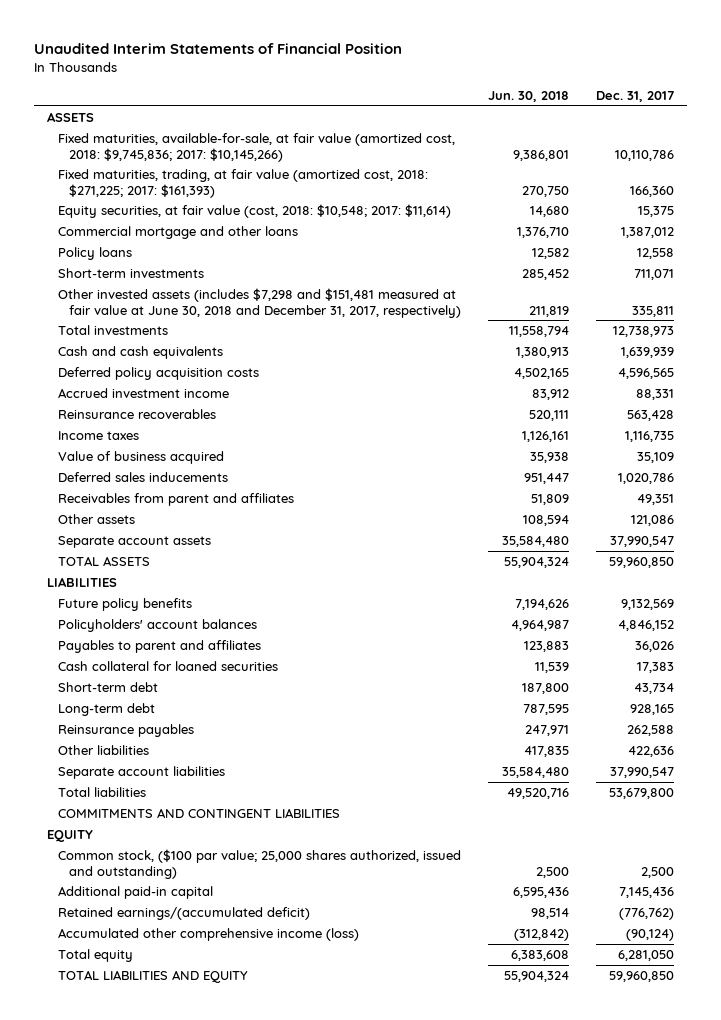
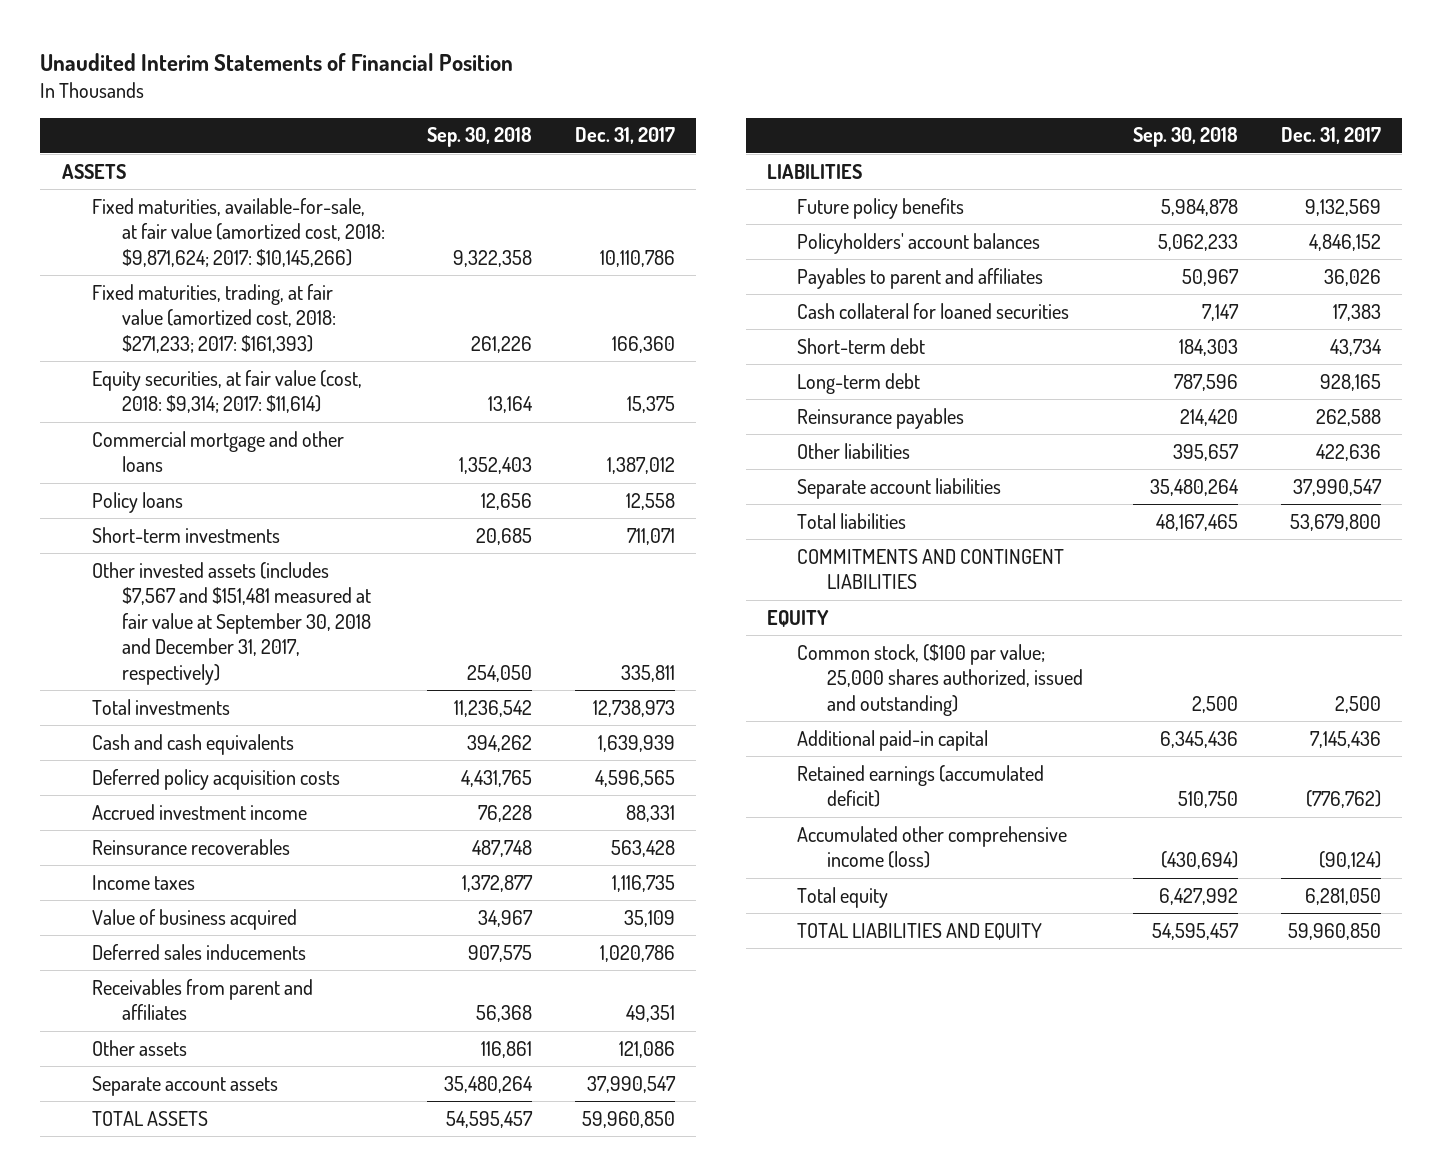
[487,91,569,103] Jun. 30, 2018 -> none
none -> [427,127,533,148] Sep. 30, 2018
[58,132,456,162] Fixed maturities, available-for-sale, at fair value (amortized cost, 2018: $9,745,836; 2017: $10,145,266) -> [91,197,385,267] Fixed maturities, available-for-sale, at fair value (amortized cost, 2018: $9,871,624; 2017: $10,145,266)
[58,168,429,198] Fixed maturities, trading, at fair value (amortized cost, 2018: $271,225; 2017: $161,393) -> [91,283,336,353] Fixed maturities, trading, at fair value (amortized cost, 2018: $271,233; 2017: $161,393)
[58,203,452,218] Equity securities, at fair value (cost, 2018: $10,548; 2017: $11,614) -> [91,369,362,414] Equity securities, at fair value (cost, 2018: $9,314; 2017: $11,614)
[58,287,462,318] Other invested assets (includes $7,298 and $151,481 measured at fair value at June 30, 2018 and December 31, 2017, respectively) -> [91,561,371,685] Other invested assets (includes $7,567 and $151,481 measured at fair value at September 30, 2018 and December 31, 2017, respectively)
[58,906,311,920] Retained earnings/(accumulated deficit) -> [797,764,1045,808] Retained earnings (accumulated deficit)

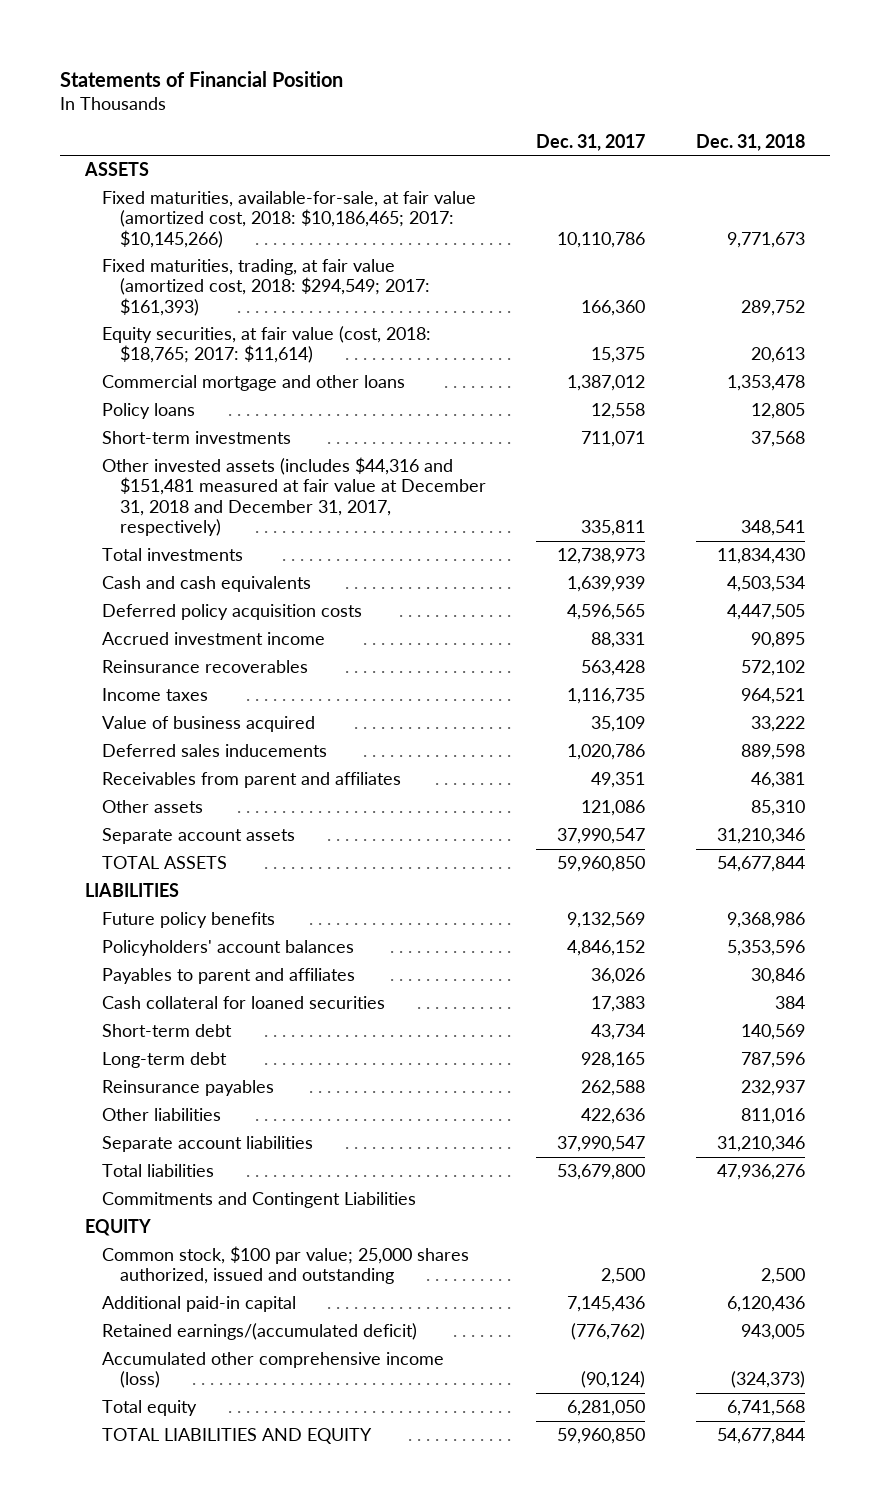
[40,53,514,72] Unaudited Interim Statements of Financial Position -> [59,70,343,87] Statements of Financial Position
[427,127,533,148] Sep. 30, 2018 -> none
none -> [695,133,805,151] Dec. 31, 2018
[91,197,385,267] Fixed maturities, available-for-sale, at fair value (amortized cost, 2018: $9,871,624; 2017: $10,145,266) -> [102,191,477,248] Fixed maturities, available-for-sale, at fair value (amortized cost, 2018: $10,186,465; 2017: $10,145,266)
[91,283,336,353] Fixed maturities, trading, at fair value (amortized cost, 2018: $271,233; 2017: $161,393) -> [102,259,430,316] Fixed maturities, trading, at fair value (amortized cost, 2018: $294,549; 2017: $161,393)
[91,369,362,414] Equity securities, at fair value (cost, 2018: $9,314; 2017: $11,614) -> [102,326,432,364] Equity securities, at fair value (cost, 2018: $18,765; 2017: $11,614)
[91,561,371,685] Other invested assets (includes $7,567 and $151,481 measured at fair value at September 30, 2018 and December 31, 2017, respectively) -> [102,457,486,536] Other invested assets (includes $44,316 and $151,481 measured at fair value at December 31, 2018 and December 31, 2017, respectively)
[797,548,1065,590] COMMITMENTS AND CONTINGENT LIABILITIES -> [102,1192,417,1209] Commitments and Contingent Liabilities
[797,643,1084,716] Common stock, ($100 par value; 25,000 shares authorized, issued and outstanding) -> [102,1246,470,1285] Common stock, $100 par value; 25,000 shares authorized, issued and outstanding
[797,764,1045,808] Retained earnings (accumulated deficit) -> [102,1323,418,1341] Retained earnings/(accumulated deficit)

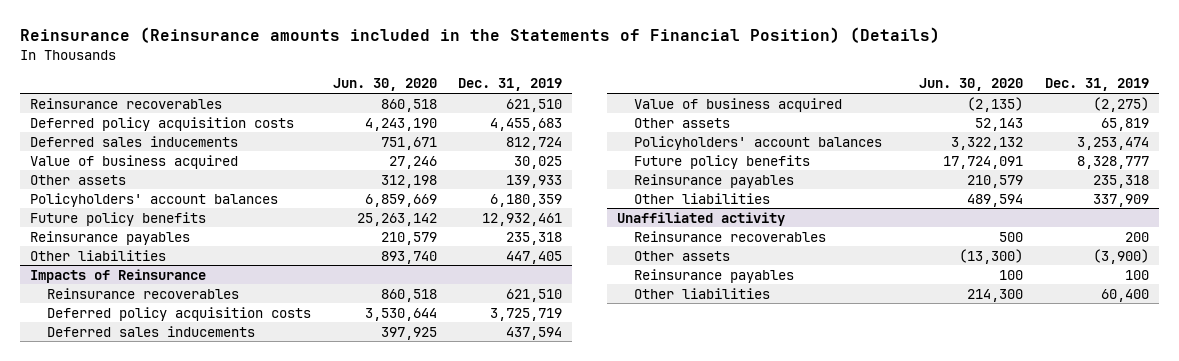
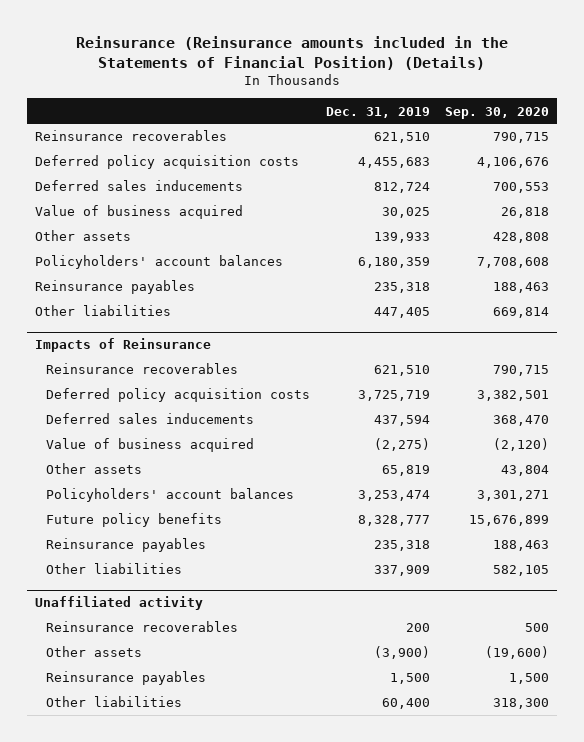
[332,78,437,92] Jun. 30, 2020 -> none
none -> [444,106,549,119] Sep. 30, 2020
[30,211,207,226] Future policy benefits -> none
[1124,269,1149,280] 100 -> [389,673,430,685] 1,500

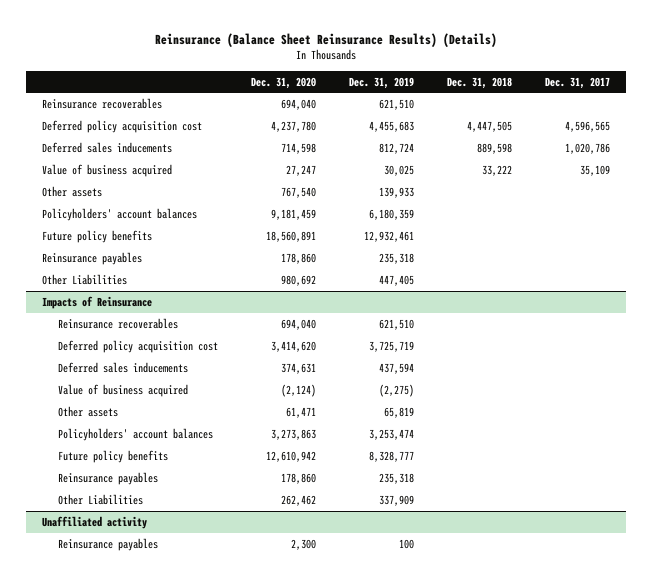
[76,35,509,70] Reinsurance (Reinsurance amounts included in the Statements of Financial Position) (Details) -> [154,32,497,47] Reinsurance (Balance Sheet Reinsurance Results) (Details)
[444,106,549,119] Sep. 30, 2020 -> none
none -> [250,76,316,89] Dec. 31, 2020
none -> [446,76,512,89] Dec. 31, 2018
none -> [544,76,610,89] Dec. 31, 2017
[35,155,300,170] Deferred policy acquisition costs -> [42,119,203,133] Deferred policy acquisition cost
none -> [42,229,153,243] Future policy benefits
[35,305,172,317] Other liabilities -> [42,273,128,285] Other Liabilities
[46,388,311,403] Deferred policy acquisition costs -> [57,339,218,353] Deferred policy acquisition cost
[46,563,183,575] Other liabilities -> [57,493,143,505] Other Liabilities
[46,621,239,633] Reinsurance recoverables -> none
[46,646,143,658] Other assets -> none
[46,696,183,708] Other liabilities -> none
[389,673,430,685] 1,500 -> [398,538,414,549] 100

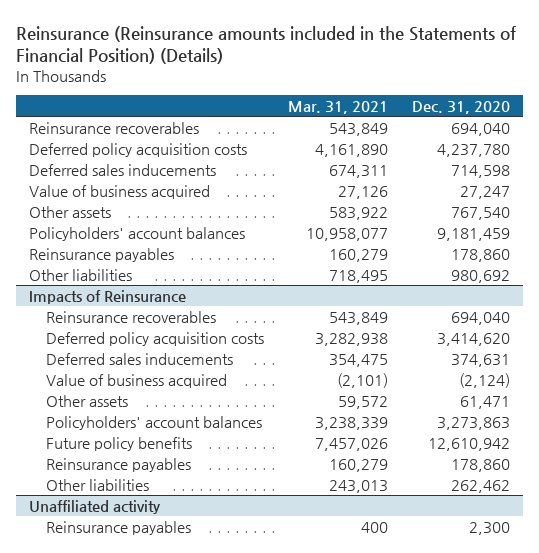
[154,32,497,47] Reinsurance (Balance Sheet Reinsurance Results) (Details) -> [16,25,517,65] Reinsurance (Reinsurance amounts included in the Statements of Financial Position) (Details)
[348,76,414,89] Dec. 31, 2019 -> none
[446,76,512,89] Dec. 31, 2018 -> none
[544,76,610,89] Dec. 31, 2017 -> none
none -> [288,100,389,114] Mar. 31, 2021
[42,119,203,133] Deferred policy acquisition cost -> [28,142,247,157] Deferred policy acquisition costs
[42,229,153,243] Future policy benefits -> none
[42,273,128,285] Other Liabilities -> [28,268,132,281] Other liabilities
[57,339,218,353] Deferred policy acquisition cost -> [45,331,264,346] Deferred policy acquisition costs
[57,493,143,505] Other Liabilities -> [45,478,149,491] Other liabilities

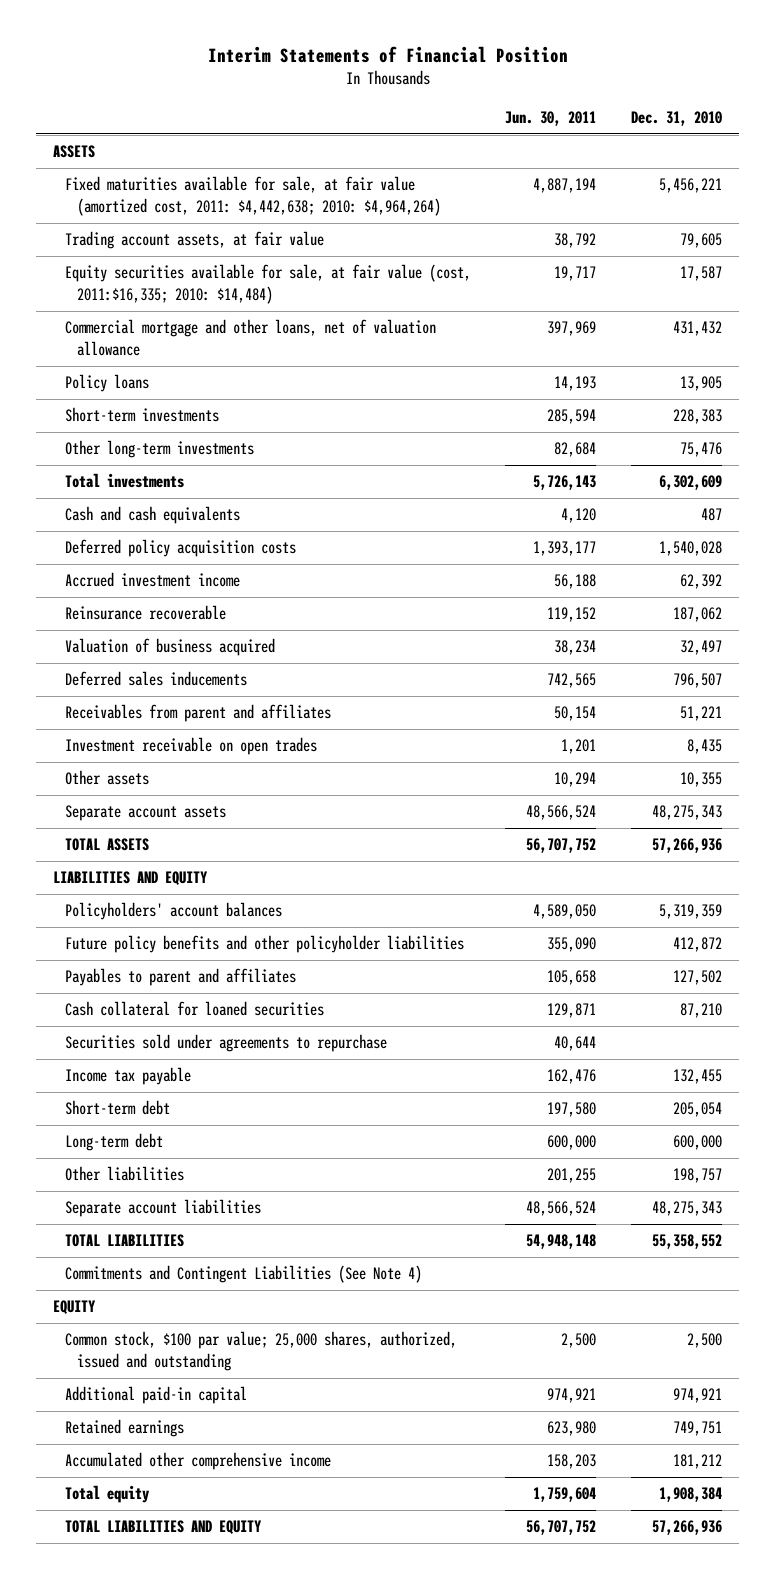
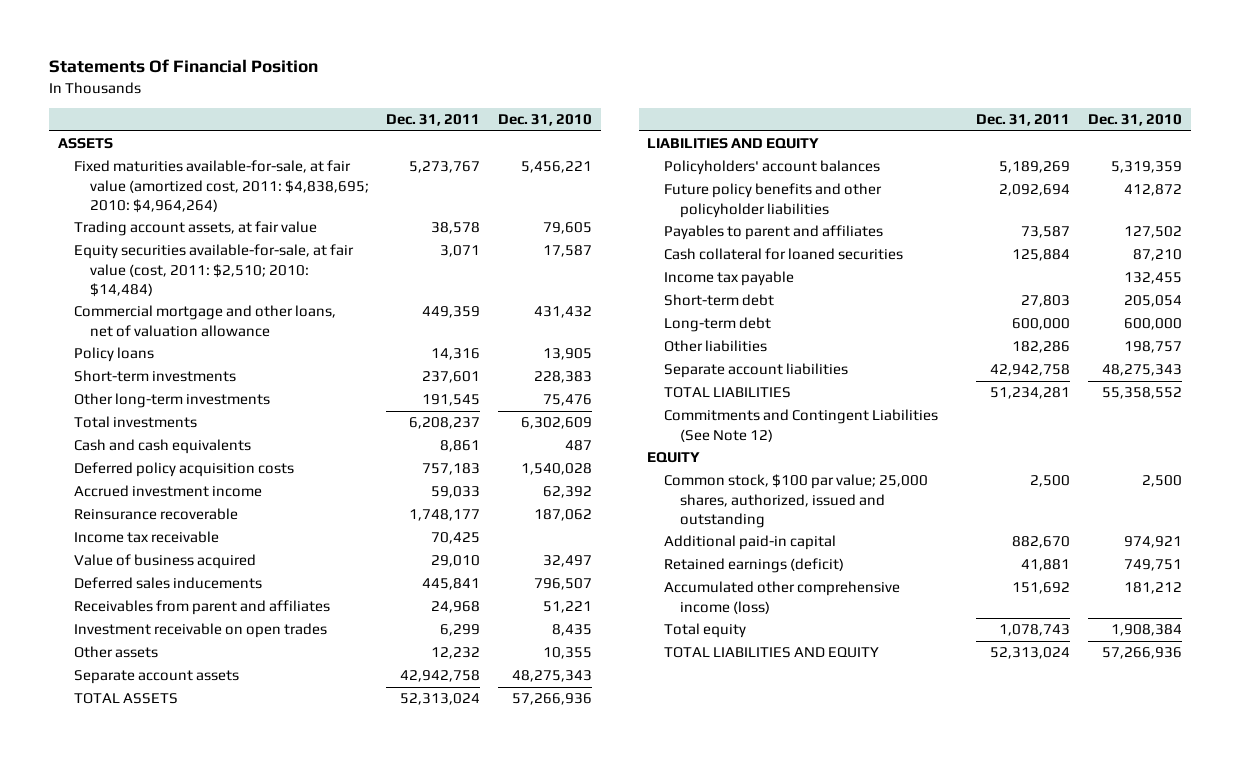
[207,45,568,63] Interim Statements of Financial Position -> [48,59,318,74] Statements Of Financial Position
[505,110,597,126] Jun. 30, 2011 -> none
none -> [386,114,481,127] Dec. 31, 2011
[65,176,441,216] Fixed maturities available for sale, at fair value (amortized cost, 2011: $4,442,638; 2010: $4,964,264) -> [73,160,369,213] Fixed maturities available-for-sale, at fair value (amortized cost, 2011: $4,838,695; 2010: $4,964,264)
[65,264,472,304] Equity securities available for sale, at fair value (cost, 2011:$16,335; 2010: $14,484) -> [73,244,354,297] Equity securities available-for-sale, at fair value (cost, 2011: $2,510; 2010: $14,484)
none -> [73,531,219,544] Income tax receivable
[65,638,276,657] Valuation of business acquired -> [73,554,256,570] Value of business acquired
[65,1034,388,1053] Securities sold under agreements to repurchase -> none
[65,1265,423,1284] Commitments and Contingent Liabilities (See Note 4) -> [663,409,938,442] Commitments and Contingent Liabilities (See Note 12)
[65,1419,185,1438] Retained earnings -> [663,558,844,574] Retained earnings (deficit)
[65,1452,332,1471] Accumulated other comprehensive income -> [663,581,900,614] Accumulated other comprehensive income (loss)

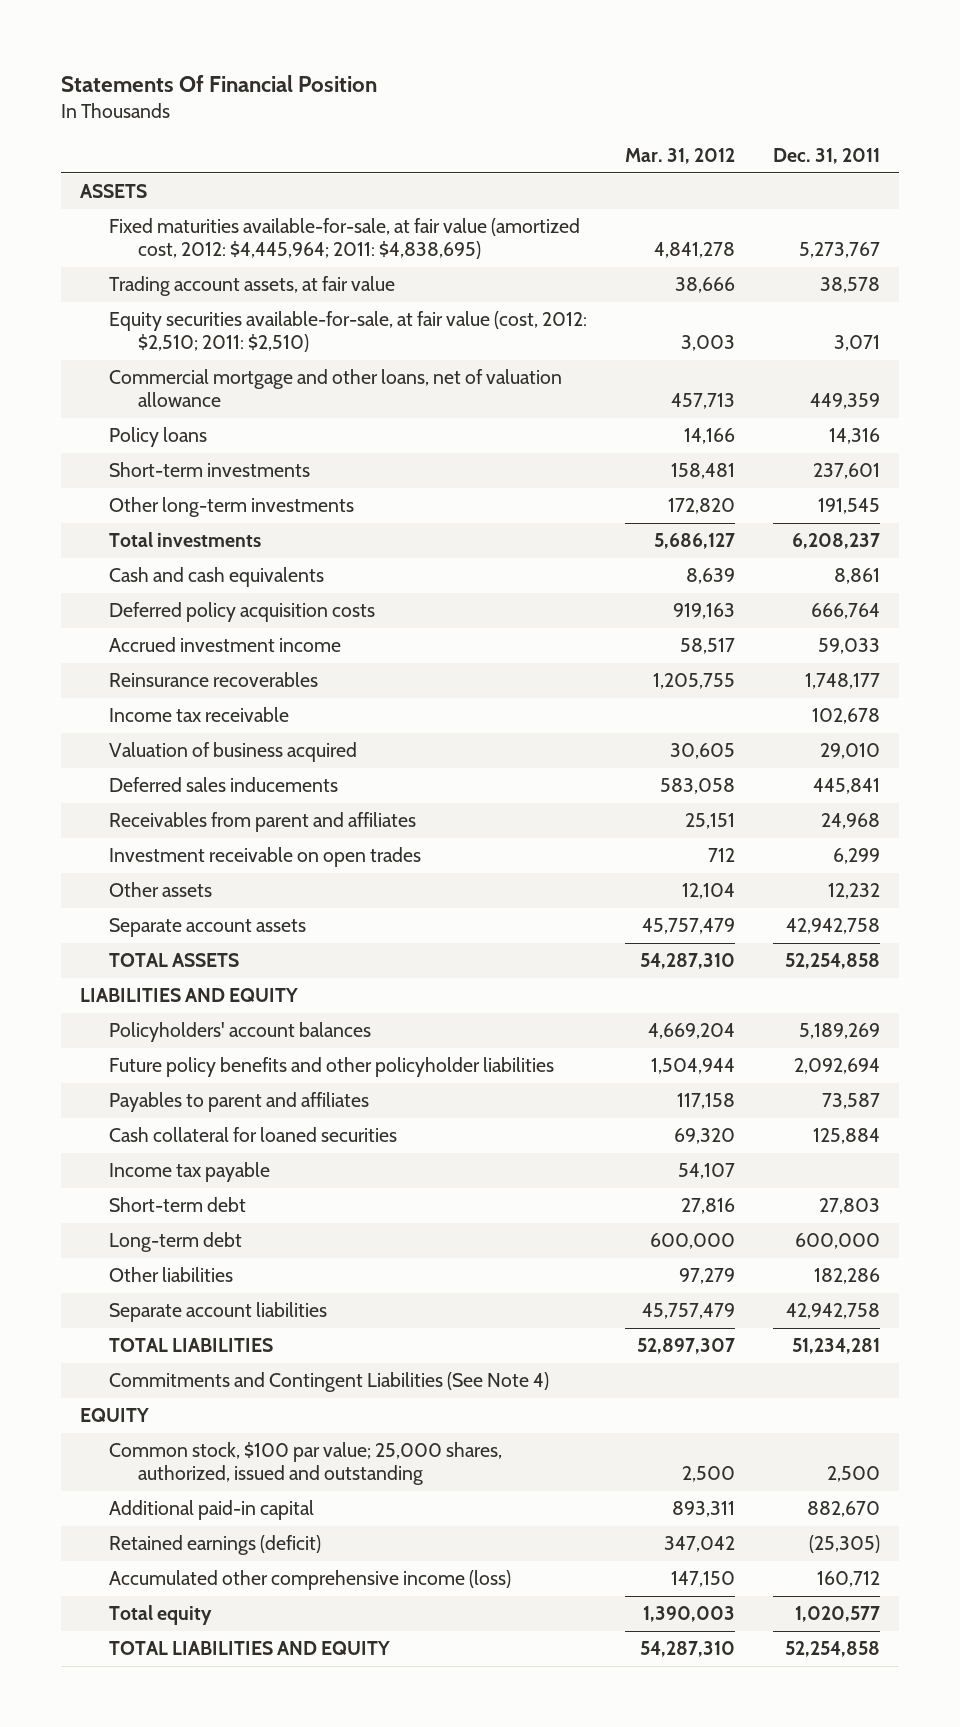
[498,114,593,127] Dec. 31, 2010 -> none
none -> [624,148,735,165] Mar. 31, 2012
[73,160,369,213] Fixed maturities available-for-sale, at fair value (amortized cost, 2011: $4,838,695; 2010: $4,964,264) -> [108,218,580,260] Fixed maturities available-for-sale, at fair value (amortized cost, 2012: $4,445,964; 2011: $4,838,695)
[73,244,354,297] Equity securities available-for-sale, at fair value (cost, 2011: $2,510; 2010: $14,484) -> [108,311,587,353] Equity securities available-for-sale, at fair value (cost, 2012: $2,510; 2011: $2,510)
[422,463,481,476] 757,183 -> [810,603,880,620] 666,764
[73,508,238,521] Reinsurance recoverable -> [108,672,318,688] Reinsurance recoverables
[431,532,481,545] 70,425 -> [811,708,880,725] 102,678
[73,554,256,570] Value of business acquired -> [108,742,357,763] Valuation of business acquired
[400,693,481,706] 52,313,024 -> [784,953,880,970] 52,254,858
[663,409,938,442] Commitments and Contingent Liabilities (See Note 12) -> [108,1372,549,1393] Commitments and Contingent Liabilities (See Note 4)
[1021,559,1071,572] 41,881 -> [808,1535,880,1554] (25,305)
[1012,582,1071,595] 151,692 -> [816,1571,880,1588] 160,712
[999,624,1071,637] 1,078,743 -> [794,1606,880,1623] 1,020,577
[990,647,1071,660] 52,313,024 -> [784,1641,880,1658] 52,254,858

